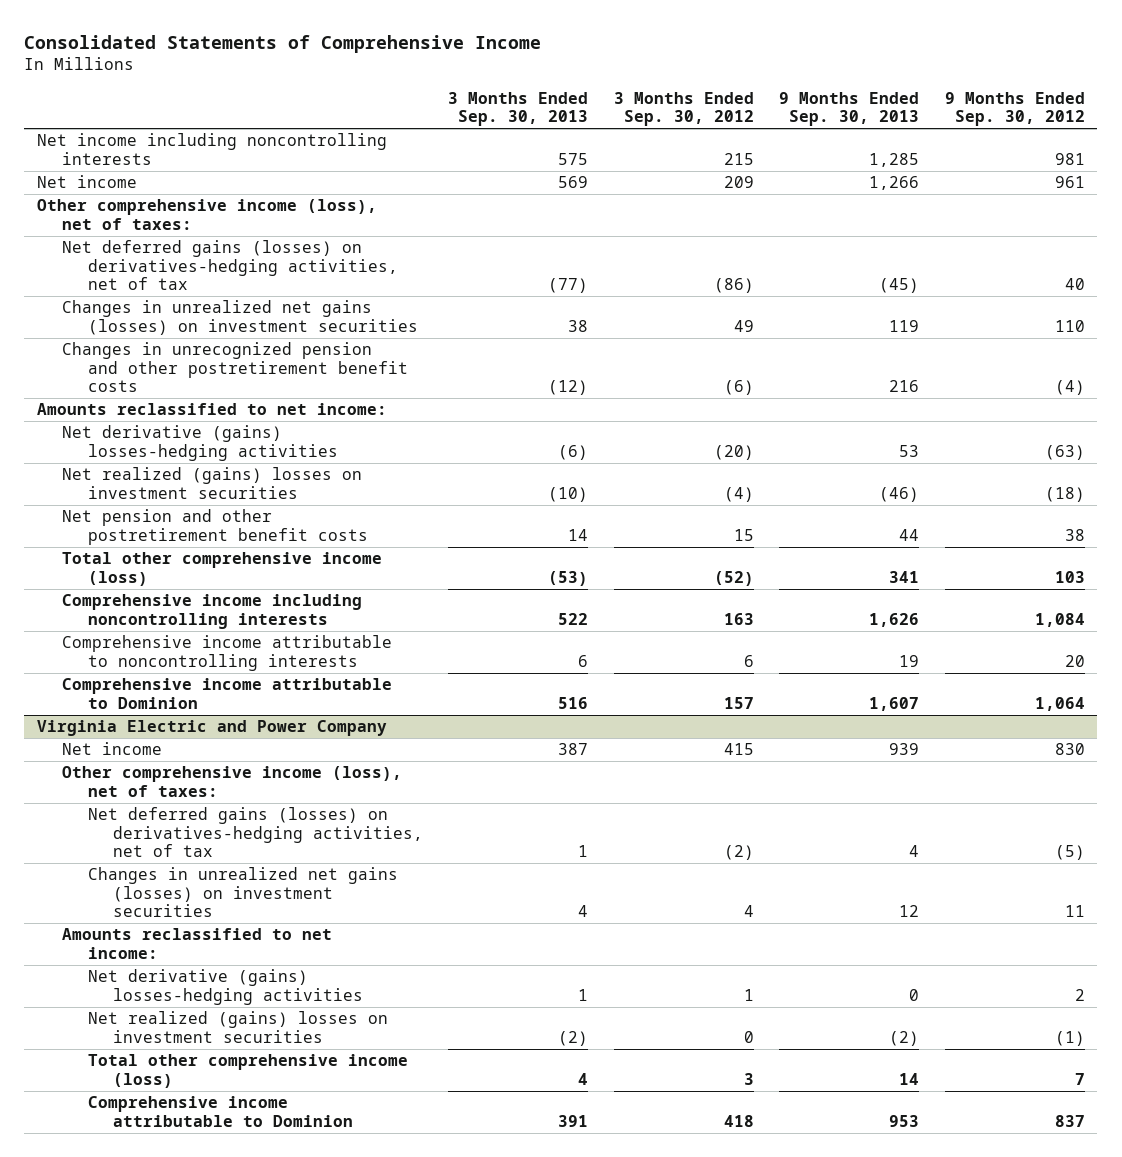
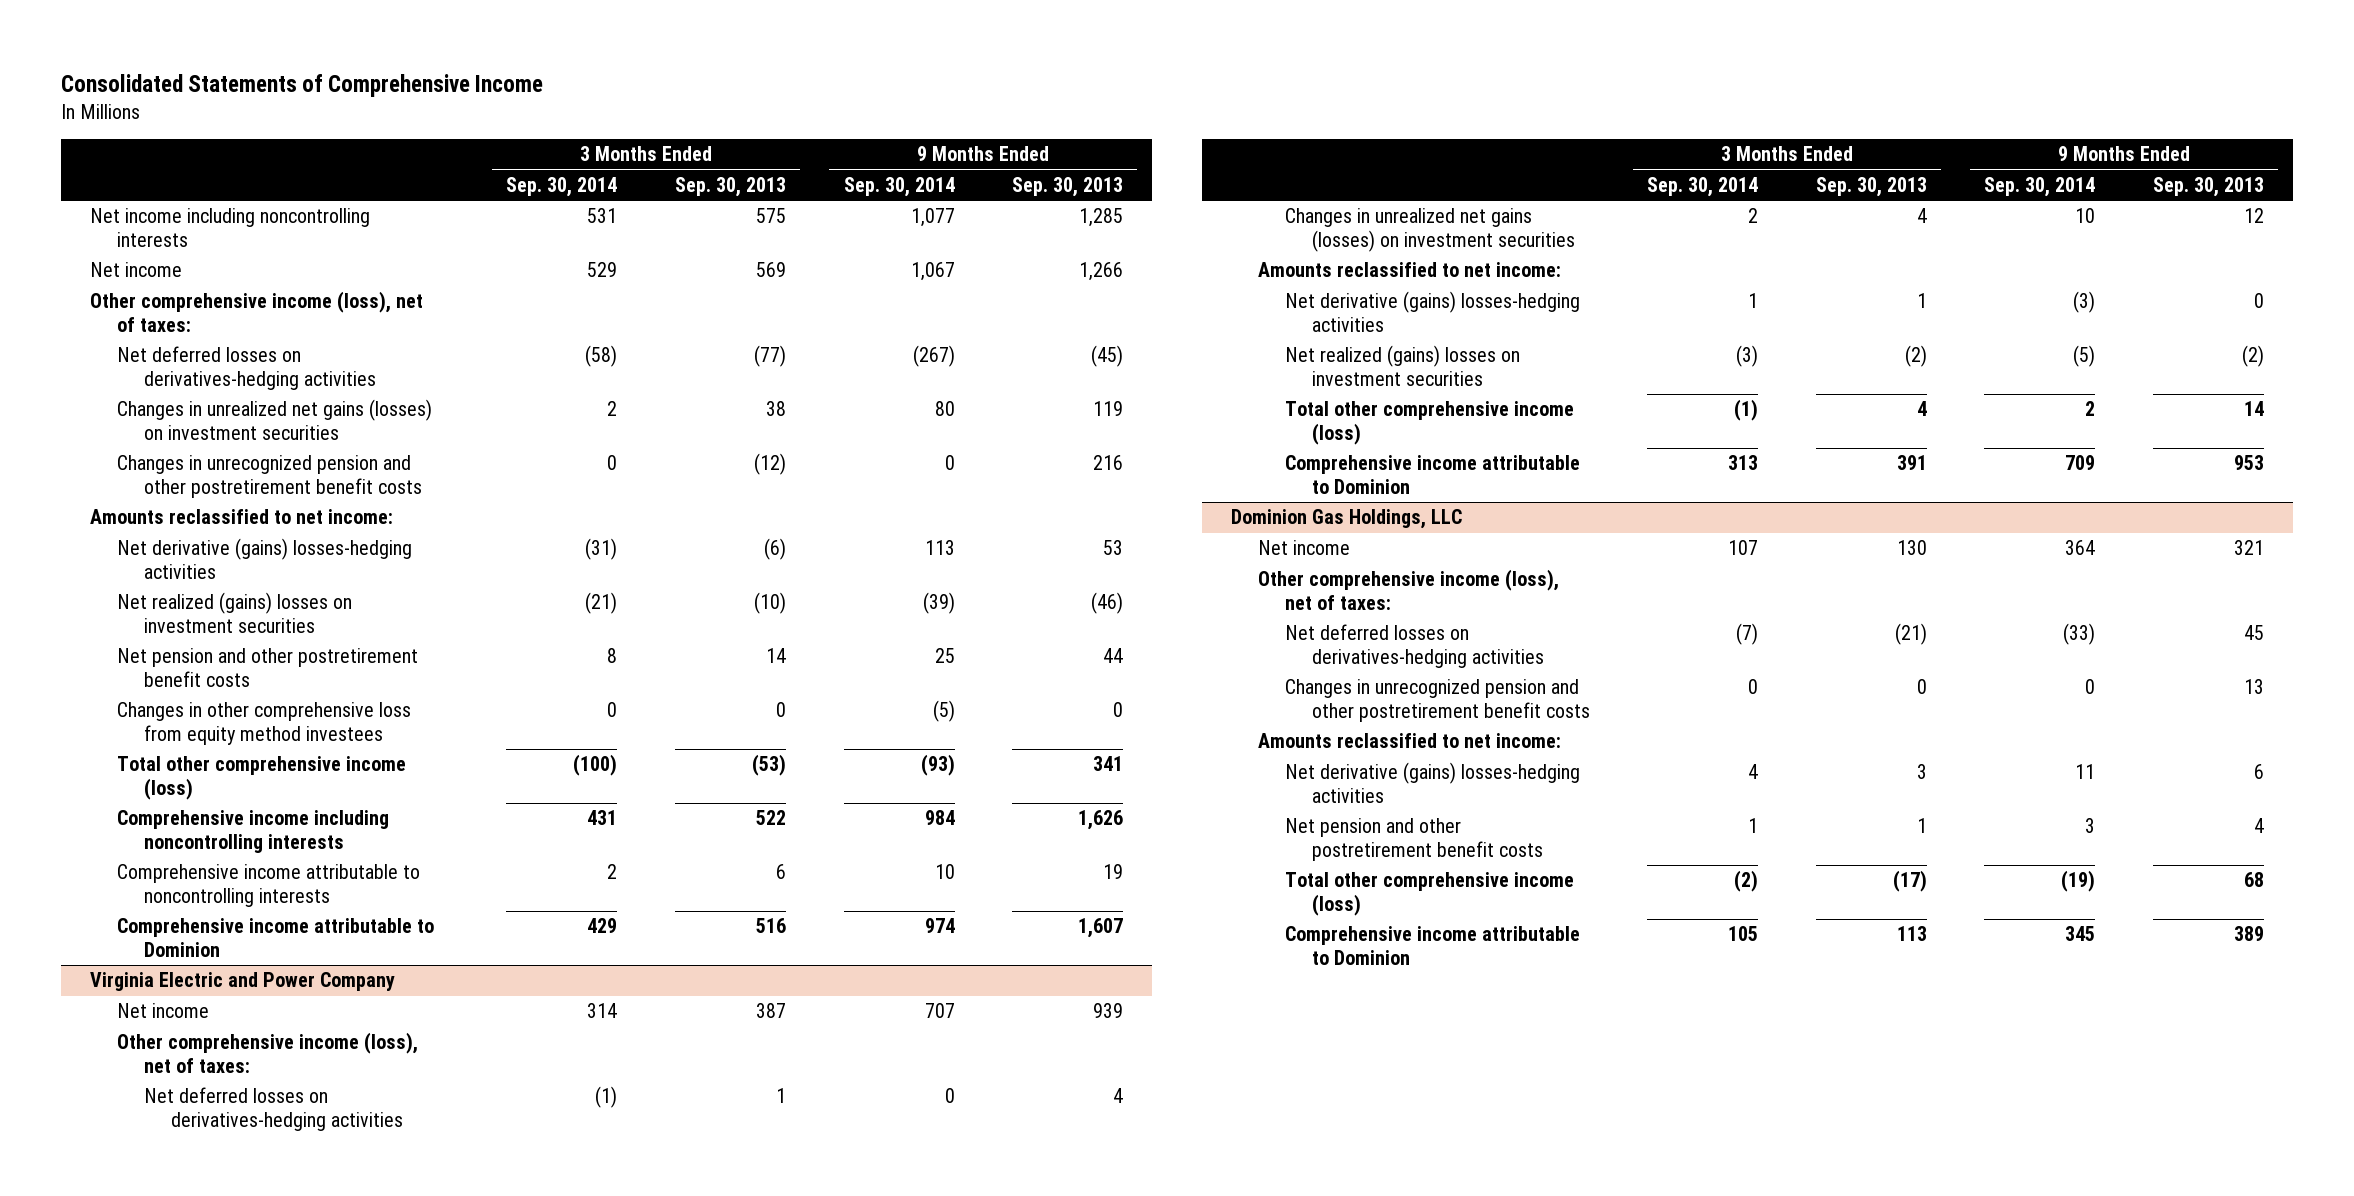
[613,91,754,127] 3 Months Ended Sep. 30, 2012 -> none
[944,91,1085,127] 9 Months Ended Sep. 30, 2012 -> none
none -> [506,176,618,197] Sep. 30, 2014
none -> [843,176,955,197] Sep. 30, 2014
[62,240,398,291] Net deferred gains (losses) on derivatives-hedging activities, net of tax -> [116,346,376,390] Net deferred losses on derivatives-hedging activities
none -> [116,702,411,745] Changes in other comprehensive loss from equity method investees
[87,807,423,858] Net deferred gains (losses) on derivatives-hedging activities, net of tax -> [143,1087,403,1131] Net deferred losses on derivatives-hedging activities
none -> [1230,509,1462,530] Dominion Gas Holdings, LLC
none -> [1257,540,1350,556] Net income
none -> [1257,569,1559,610] Other comprehensive income (loss), net of taxes:
none -> [1284,624,1544,668] Net deferred losses on derivatives-hedging activities
none -> [1284,679,1590,722] Changes in unrecognized pension and other postretirement benefit costs
none -> [1257,733,1561,749] Amounts reclassified to net income:
none -> [1284,762,1580,803] Net derivative (gains) losses-hedging activities
none -> [1284,818,1543,861] Net pension and other postretirement benefit costs
none -> [1284,872,1574,916] Total other comprehensive income (loss)
none -> [1284,926,1580,965] Comprehensive income attributable to Dominion

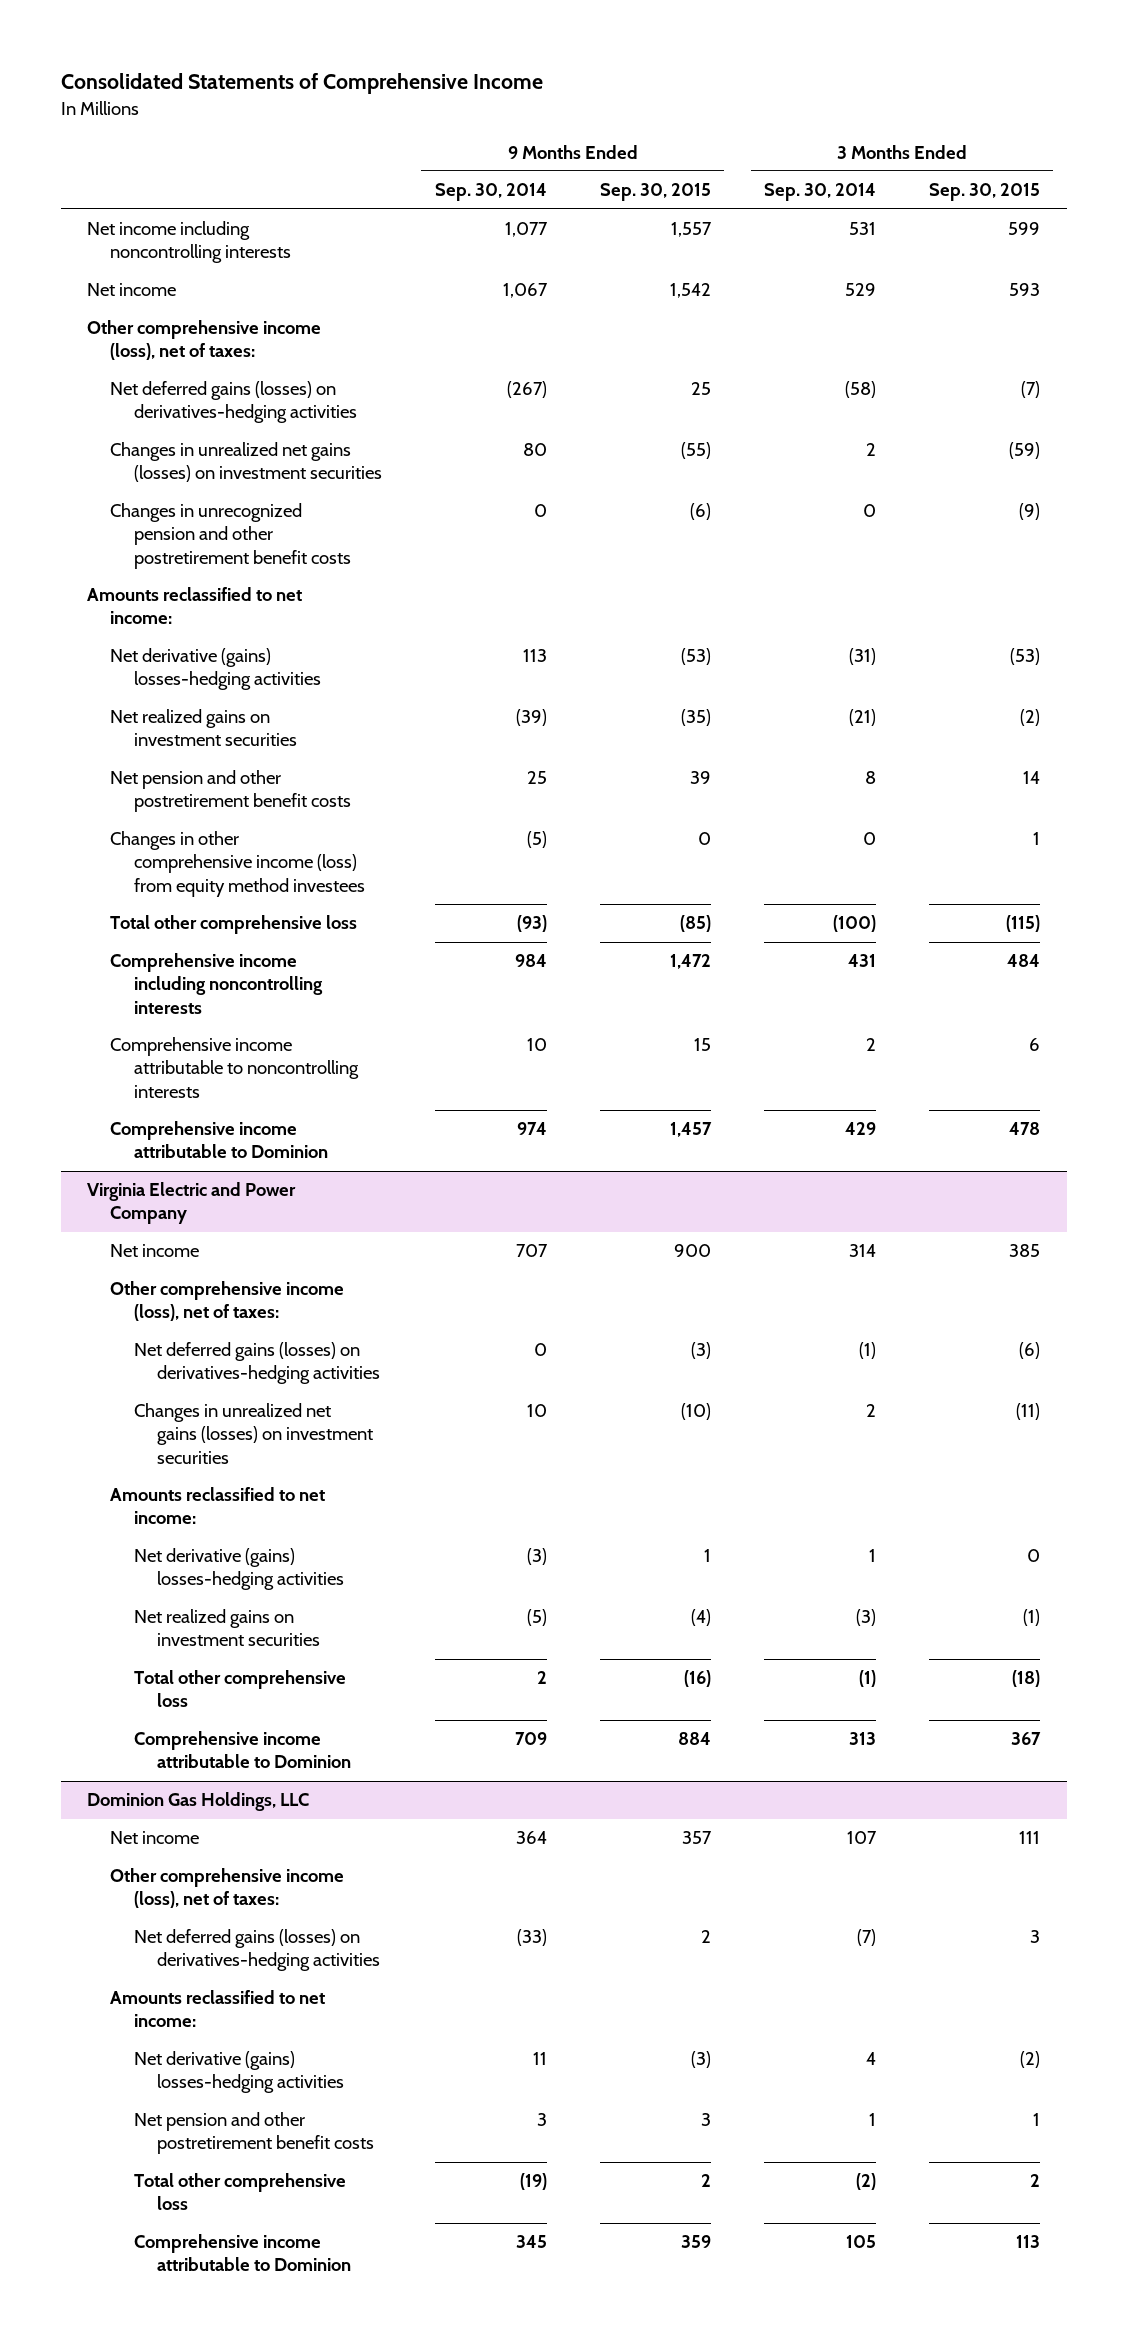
[674,176,786,197] Sep. 30, 2013 -> none
[1012,176,1124,197] Sep. 30, 2013 -> none
none -> [599,183,711,202] Sep. 30, 2015
none -> [929,183,1041,202] Sep. 30, 2015
[116,346,376,390] Net deferred losses on derivatives-hedging activities -> [110,381,357,424] Net deferred gains (losses) on derivatives-hedging activities
[116,592,352,633] Net realized (gains) losses on investment securities -> [110,709,297,747] Net realized gains on investment securities
[116,702,411,745] Changes in other comprehensive loss from equity method investees -> [110,831,365,897] Changes in other comprehensive income (loss) from equity method investees
[116,756,406,800] Total other comprehensive income (loss) -> [110,915,358,935] Total other comprehensive loss
[143,1087,403,1131] Net deferred losses on derivatives-hedging activities -> [133,1342,380,1385] Net deferred gains (losses) on derivatives-hedging activities
[1284,345,1520,386] Net realized (gains) losses on investment securities -> [133,1609,320,1647] Net realized gains on investment securities
[1284,401,1574,445] Total other comprehensive income (loss) -> [133,1670,346,1708] Total other comprehensive loss
[1284,679,1590,722] Changes in unrecognized pension and other postretirement benefit costs -> none
[1284,624,1544,668] Net deferred losses on derivatives-hedging activities -> [133,1929,380,1972] Net deferred gains (losses) on derivatives-hedging activities
[1284,872,1574,916] Total other comprehensive income (loss) -> [133,2173,346,2211] Total other comprehensive loss

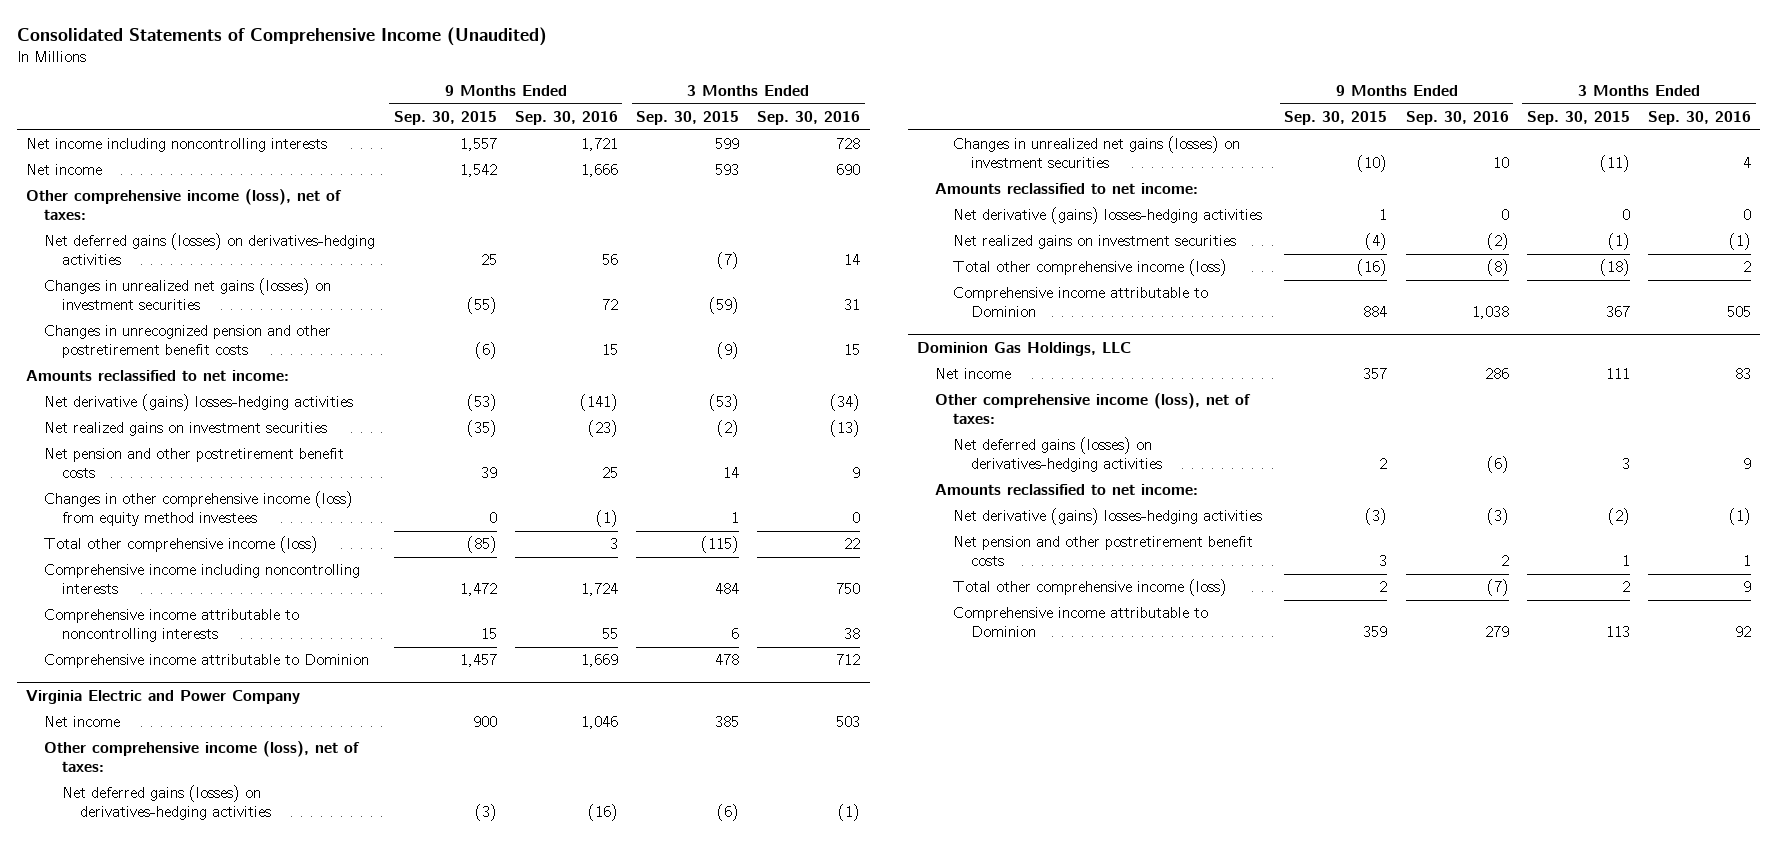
[60,73,543,95] Consolidated Statements of Comprehensive Income -> [17,27,548,47] Consolidated Statements of Comprehensive Income (Unaudited)
[434,183,547,202] Sep. 30, 2014 -> none
[763,183,876,202] Sep. 30, 2014 -> none
none -> [514,110,618,125] Sep. 30, 2016
none -> [757,110,861,125] Sep. 30, 2016
[110,915,358,935] Total other comprehensive loss -> [44,536,319,554] Total other comprehensive income (loss)
[133,1670,346,1708] Total other comprehensive loss -> [952,259,1227,277] Total other comprehensive income (loss)
[133,2173,346,2211] Total other comprehensive loss -> [952,579,1227,597] Total other comprehensive income (loss)

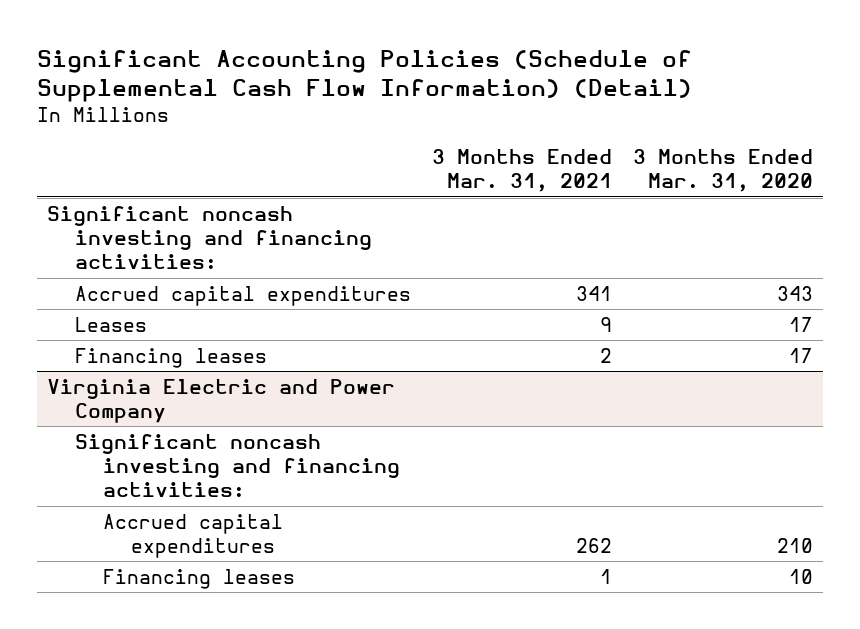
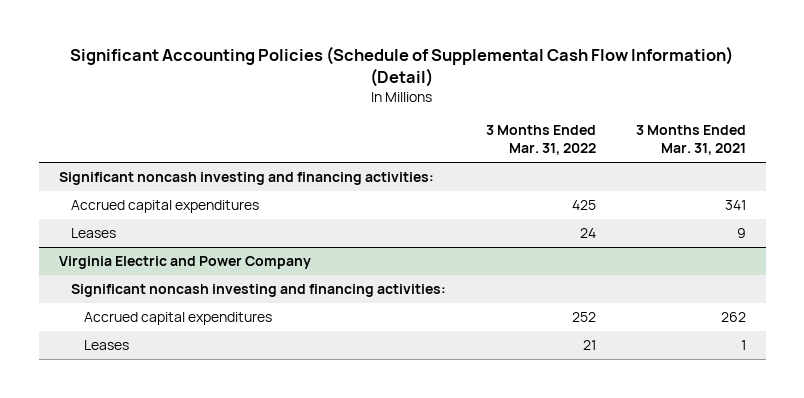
[632,149,813,193] 3 Months Ended Mar. 31, 2020 -> none
none -> [485,125,596,156] 3 Months Ended Mar. 31, 2022
[75,347,268,368] Financing leases -> none
[102,568,295,589] Financing leases -> [83,340,129,351] Leases

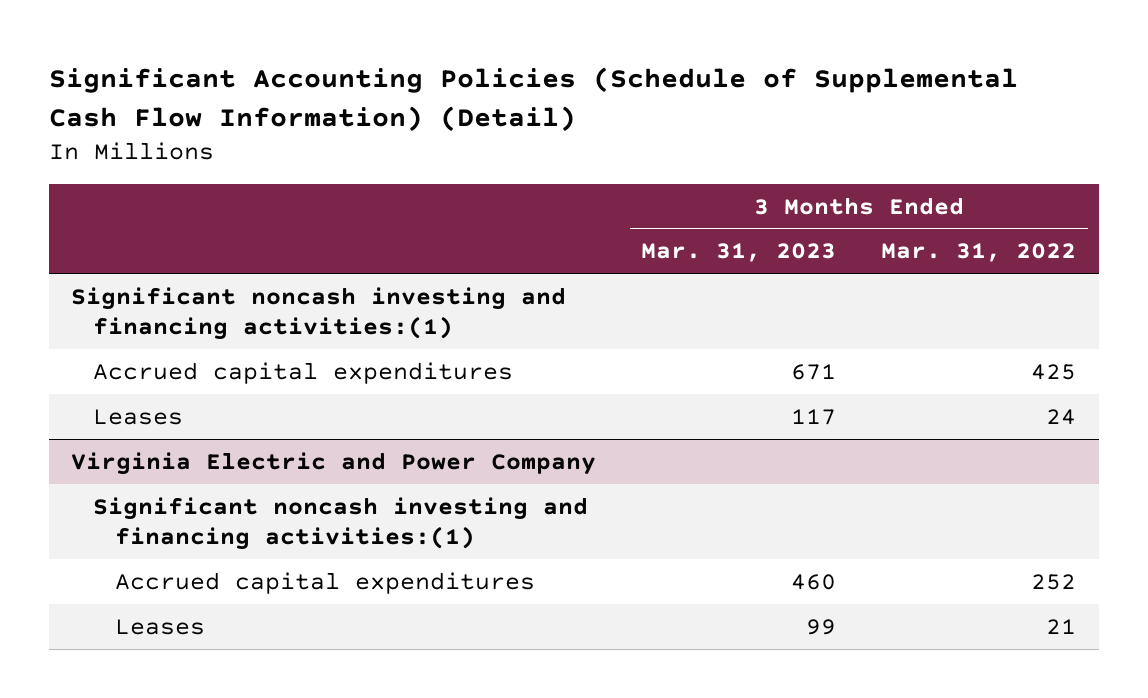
[635,125,746,156] 3 Months Ended Mar. 31, 2021 -> none
none -> [641,243,837,263] Mar. 31, 2023
[58,172,434,186] Significant noncash investing and financing activities: -> [71,286,567,340] Significant noncash investing and financing activities:(1)
[71,284,447,298] Significant noncash investing and financing activities: -> [93,496,589,550] Significant noncash investing and financing activities:(1)

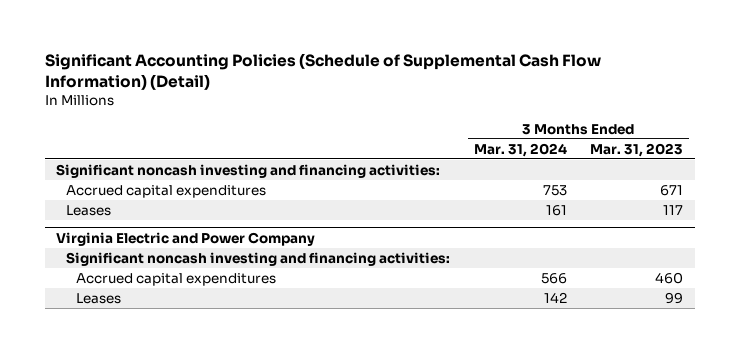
[881,243,1077,263] Mar. 31, 2022 -> none
none -> [473,142,567,157] Mar. 31, 2024
[71,286,567,340] Significant noncash investing and financing activities:(1) -> [56,163,441,178] Significant noncash investing and financing activities:
[93,496,589,550] Significant noncash investing and financing activities:(1) -> [66,251,451,266] Significant noncash investing and financing activities:

